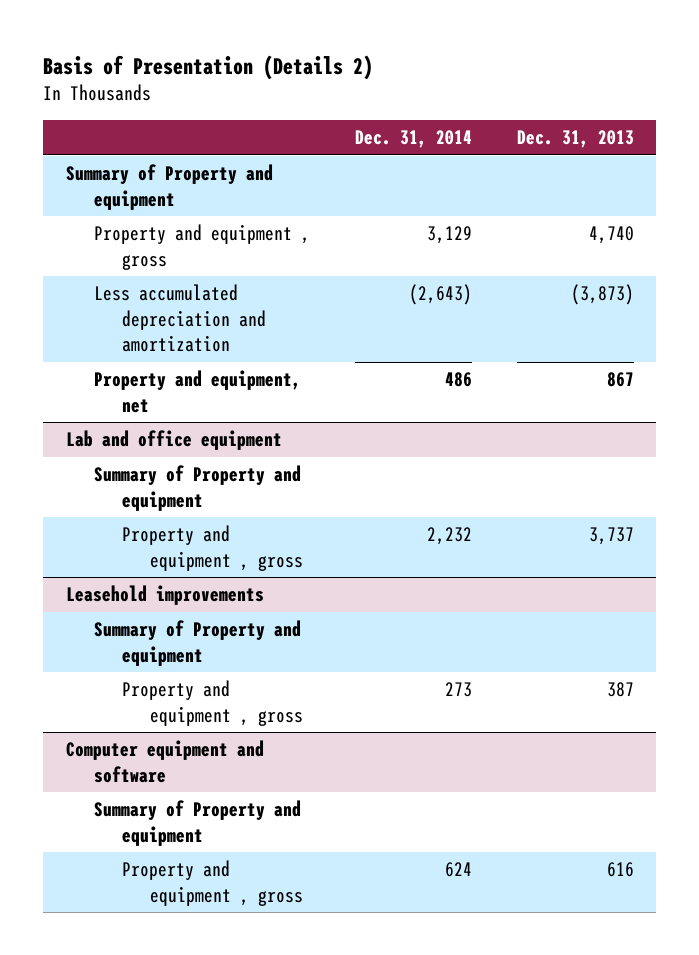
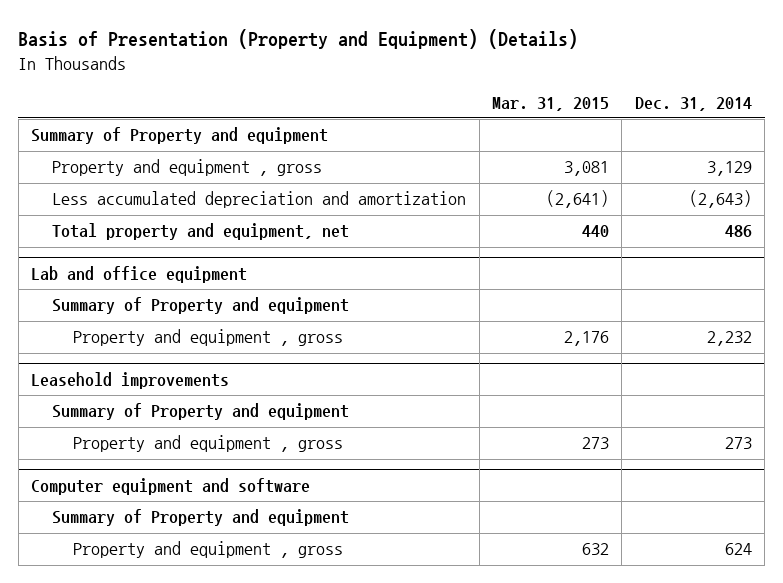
[43,54,374,80] Basis of Presentation (Details 2) -> [18,29,579,50] Basis of Presentation (Property and Equipment) (Details)
[516,130,634,149] Dec. 31, 2013 -> none
none -> [492,96,610,111] Mar. 31, 2015
[93,370,301,413] Property and equipment, net -> [52,223,350,241] Total property and equipment, net

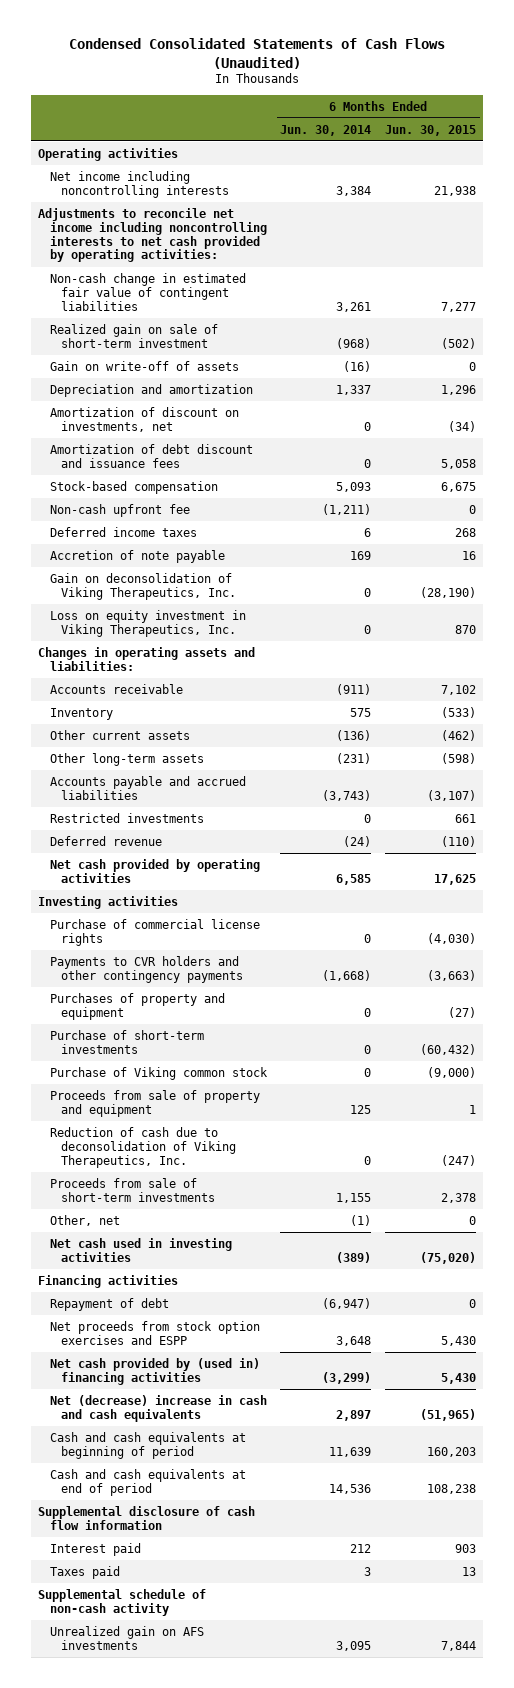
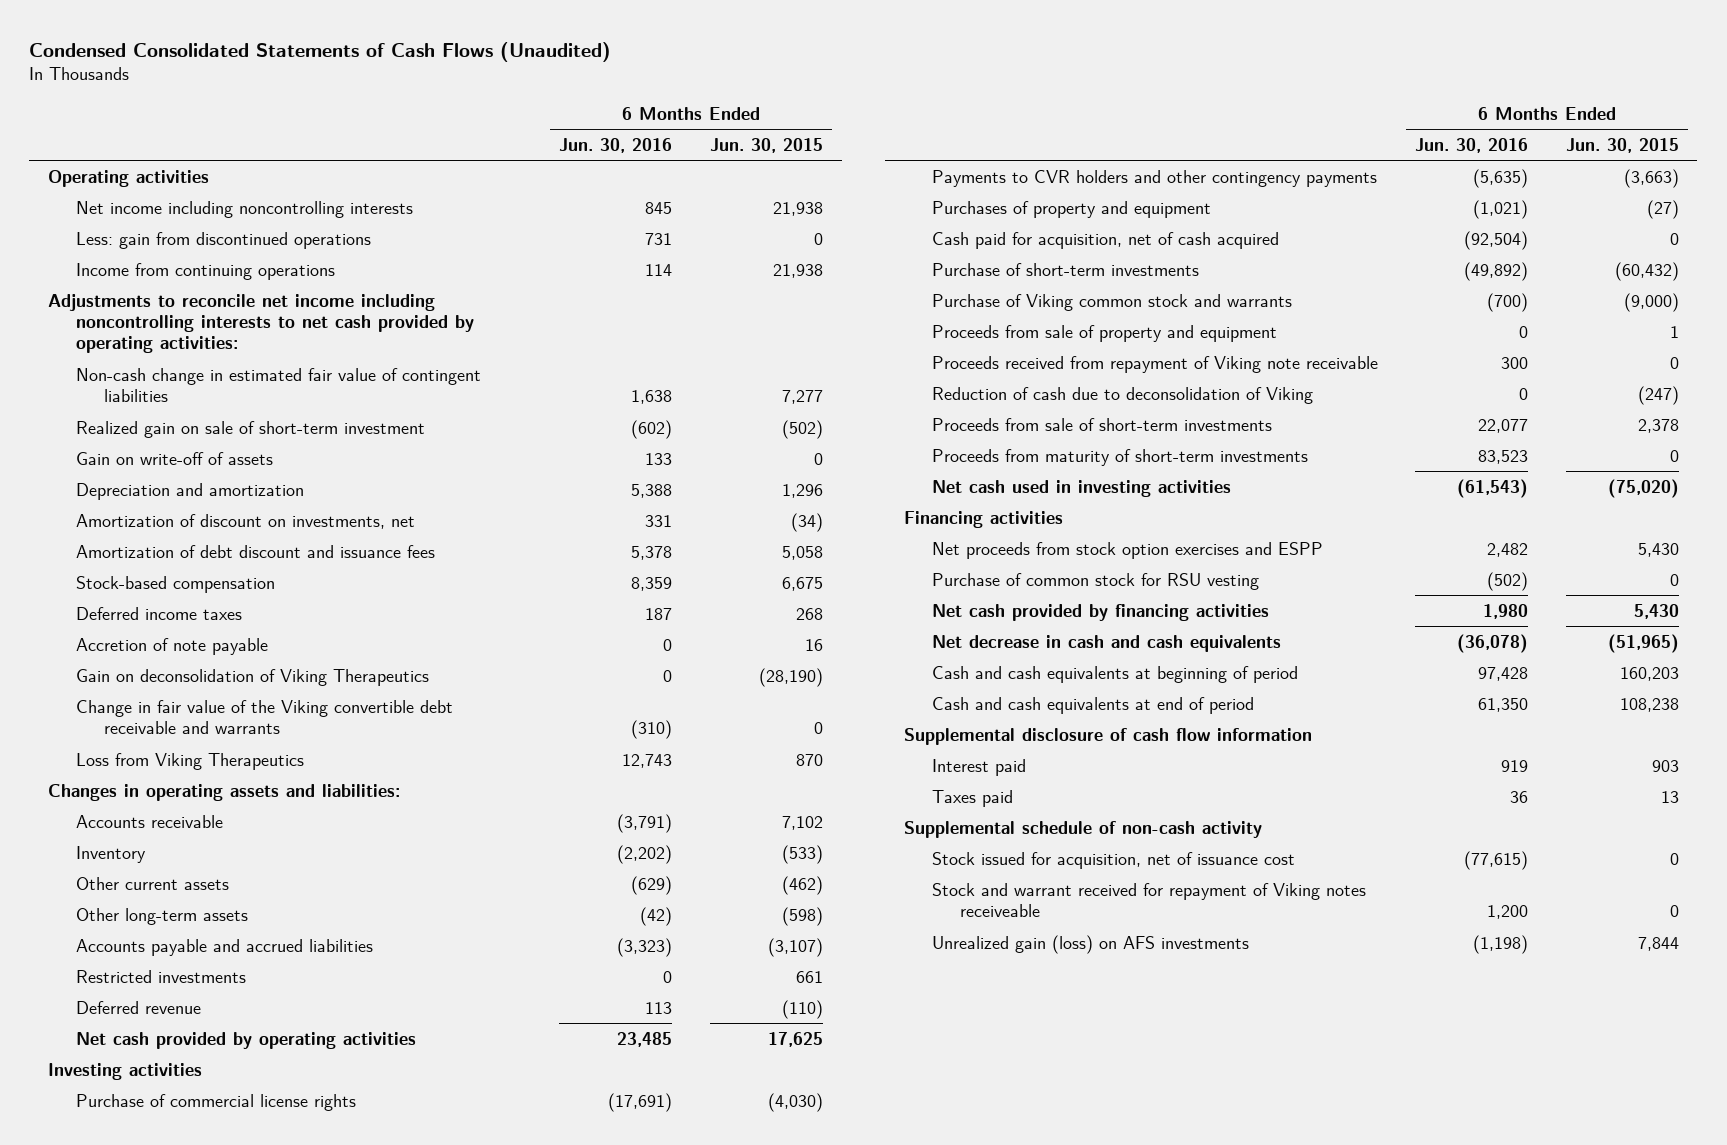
[280,124,372,136] Jun. 30, 2014 -> none
none -> [559,137,673,153] Jun. 30, 2016
none -> [76,231,372,249] Less: gain from discontinued operations
none -> [76,262,336,280] Income from continuing operations
[49,503,190,517] Non-cash upfront fee -> none
[49,572,237,600] Gain on deconsolidation of Viking Therapeutics, Inc. -> [76,668,430,686] Gain on deconsolidation of Viking Therapeutics
none -> [76,699,454,735] Change in fair value of the Viking convertible debt receivable and warrants
[49,609,246,637] Loss on equity investment in Viking Therapeutics, Inc. -> [76,752,305,770] Loss from Viking Therapeutics
none -> [931,231,1279,249] Cash paid for acquisition, net of cash acquired
[49,1066,268,1080] Purchase of Viking common stock -> [931,293,1292,311] Purchase of Viking common stock and warrants
none -> [931,355,1378,373] Proceeds received from repayment of Viking note receivable
[49,1126,237,1168] Reduction of cash due to deconsolidation of Viking Therapeutics, Inc. -> [931,386,1313,404] Reduction of cash due to deconsolidation of Viking
[49,1214,120,1226] Other, net -> none
none -> [931,448,1308,466] Proceeds from maturity of short-term investments
[49,1297,169,1311] Repayment of debt -> none
none -> [931,572,1259,590] Purchase of common stock for RSU vesting
[49,1357,260,1385] Net cash provided by (used in) financing activities -> [931,603,1269,621] Net cash provided by financing activities
[49,1394,267,1422] Net (decrease) increase in cash and cash equivalents -> [931,634,1281,652] Net decrease in cash and cash equivalents
none -> [931,851,1295,869] Stock issued for acquisition, net of issuance cost
none -> [931,882,1366,918] Stock and warrant received for repayment of Viking notes receiveable
[49,1625,204,1650] Unrealized gain on AFS investments -> [931,934,1249,954] Unrealized gain (loss) on AFS investments

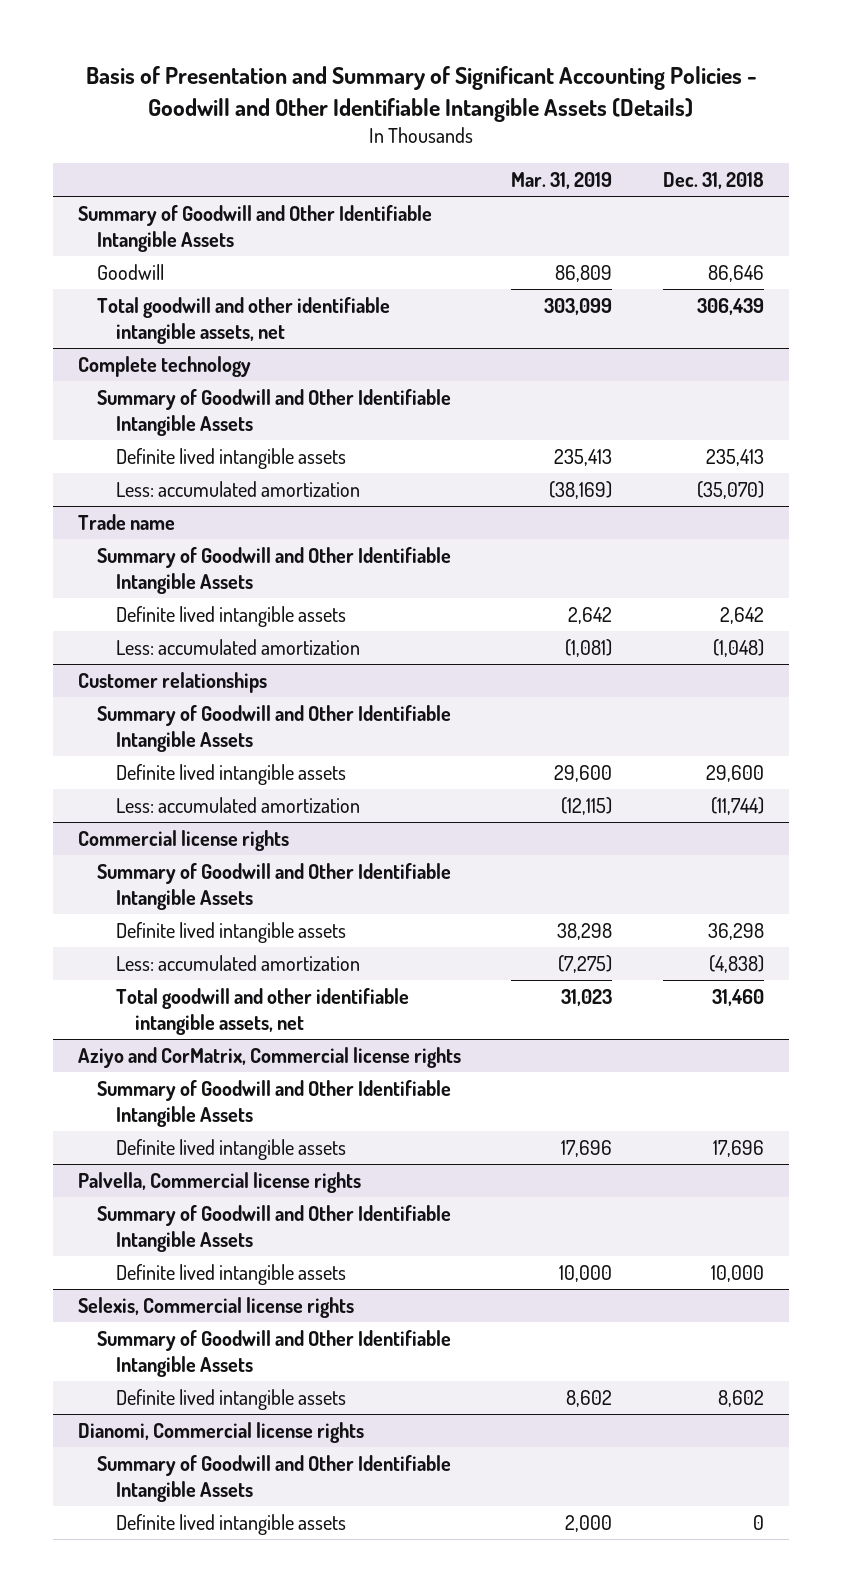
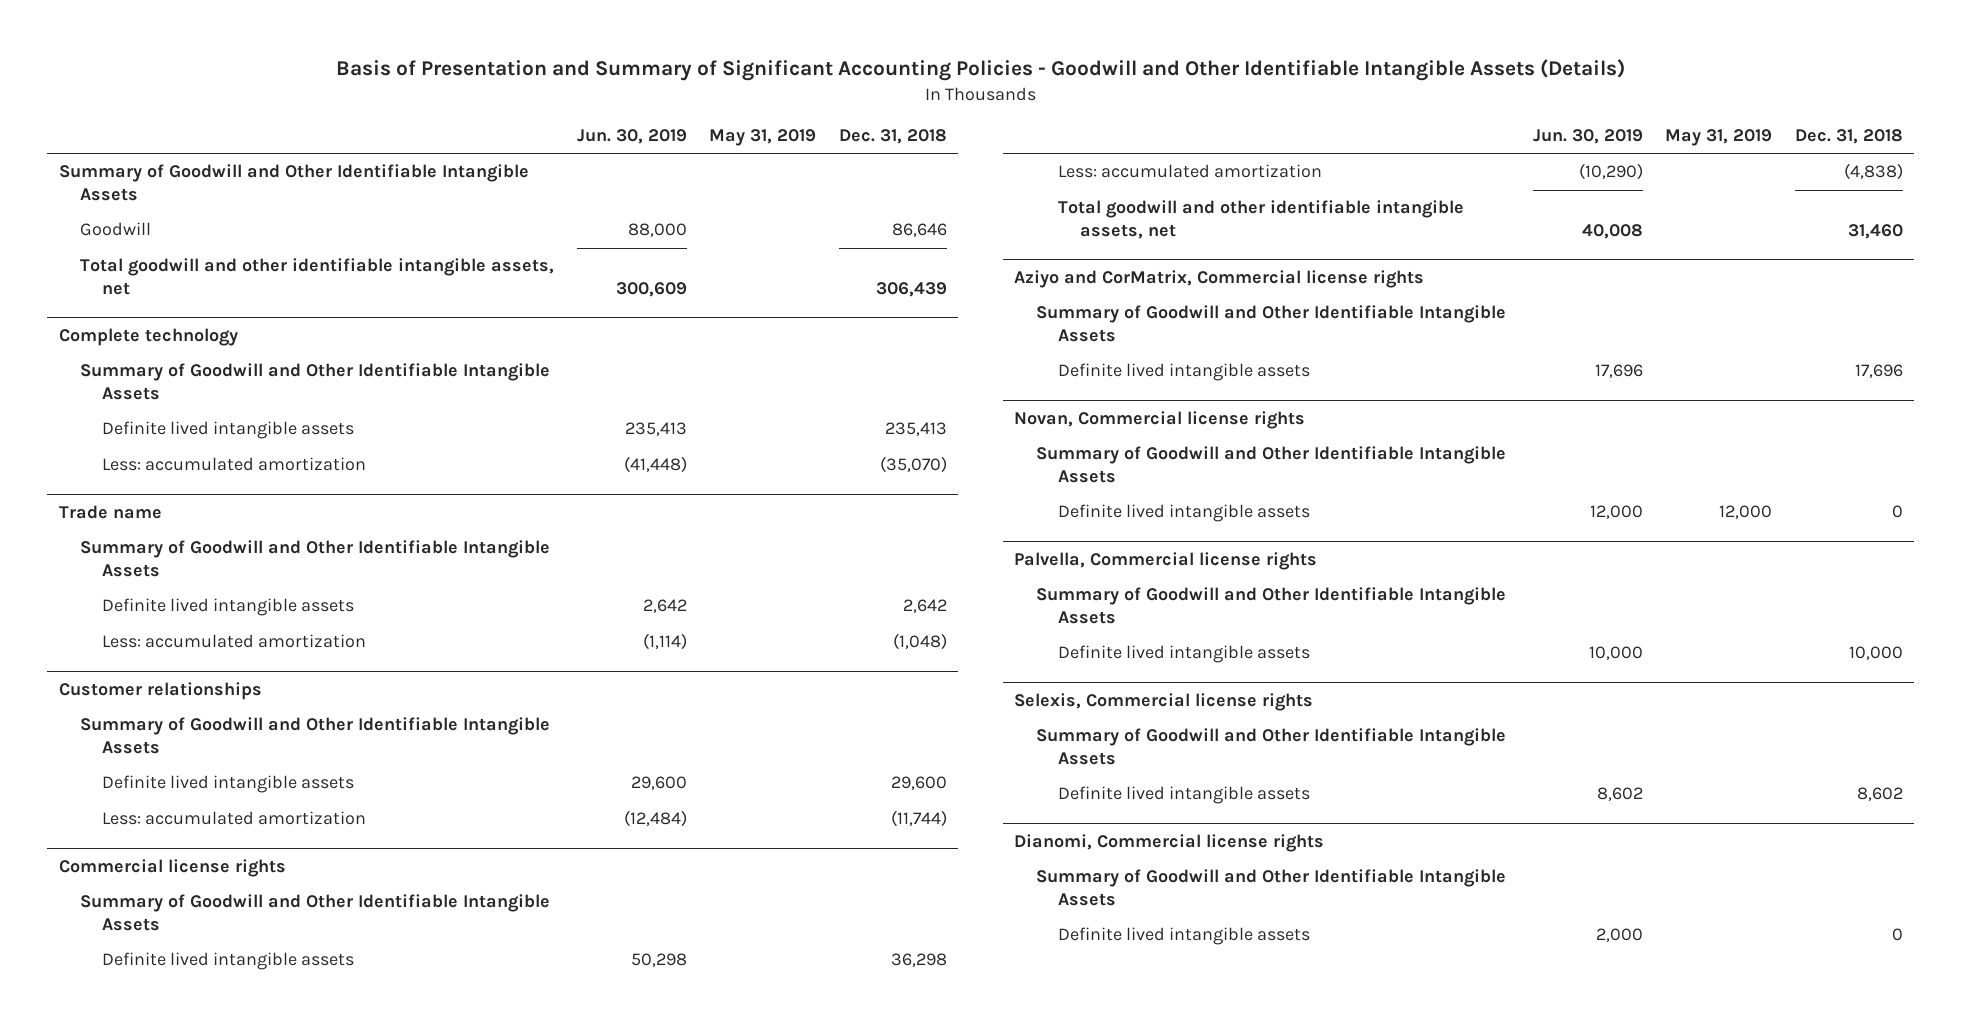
[511,172,613,190] Mar. 31, 2019 -> none
none -> [576,129,687,145] Jun. 30, 2019
none -> [709,129,817,147] May 31, 2019
none -> [1014,410,1306,429] Novan, Commercial license rights
none -> [1036,446,1507,484] Summary of Goodwill and Other Identifiable Intangible Assets
none -> [1057,504,1310,523] Definite lived intangible assets

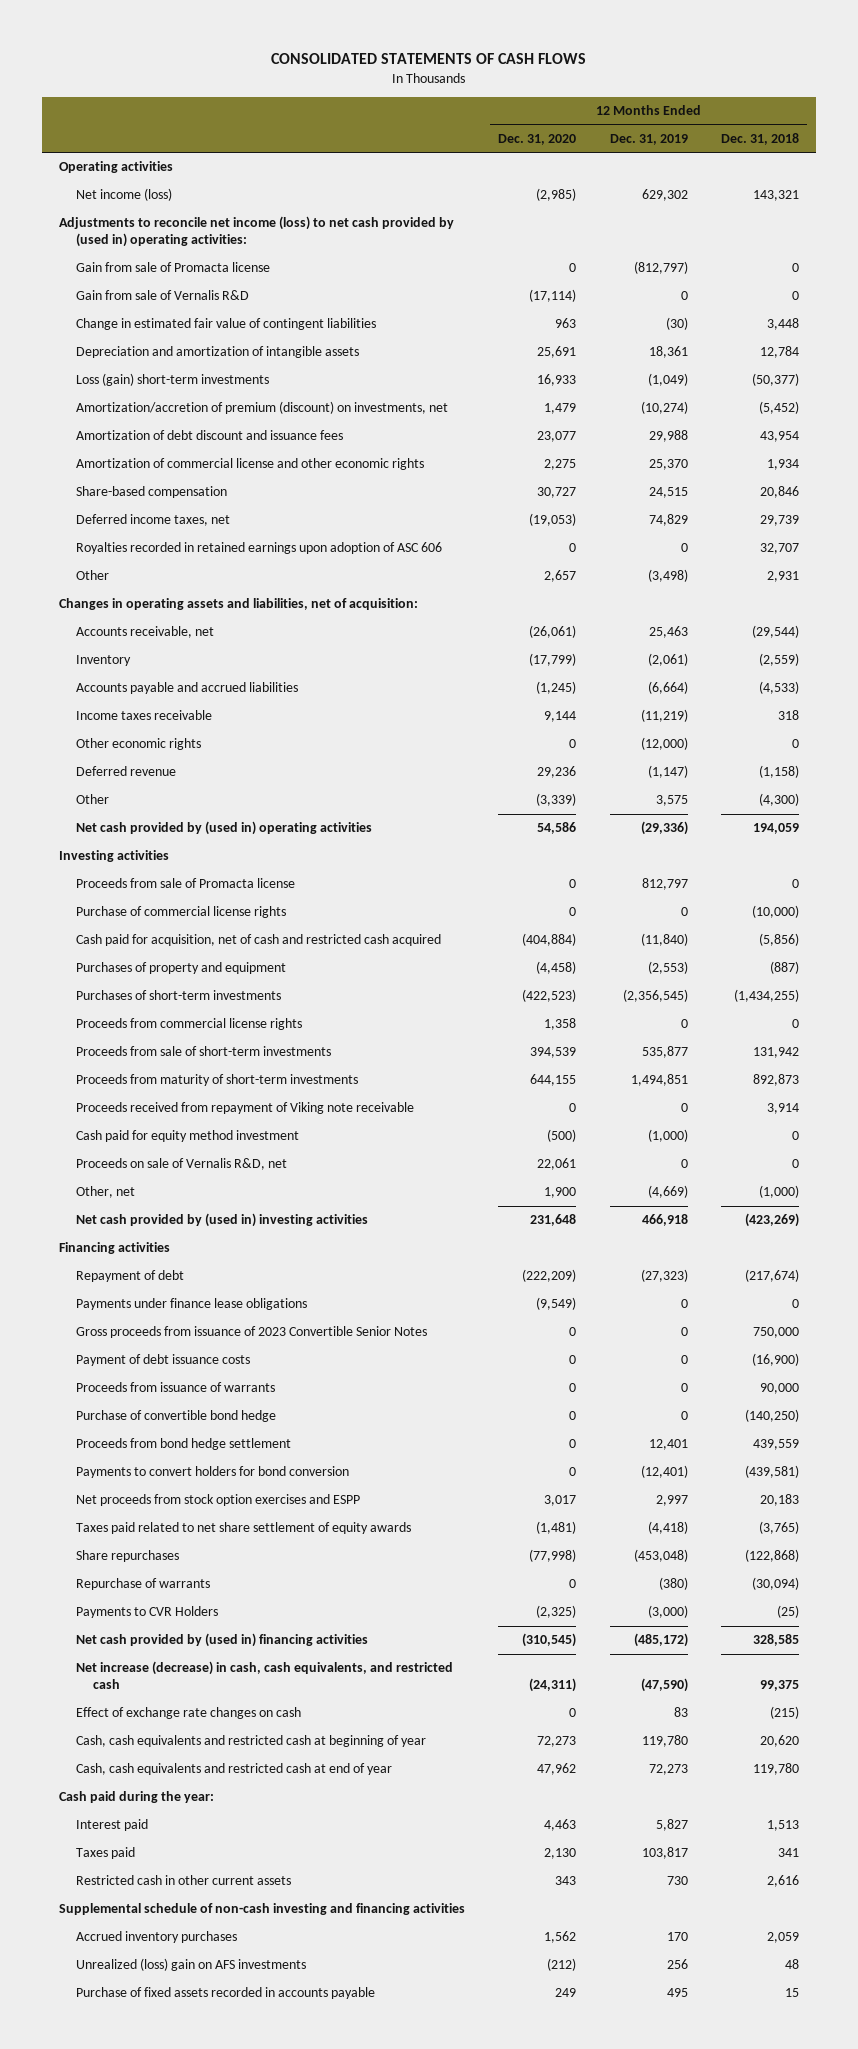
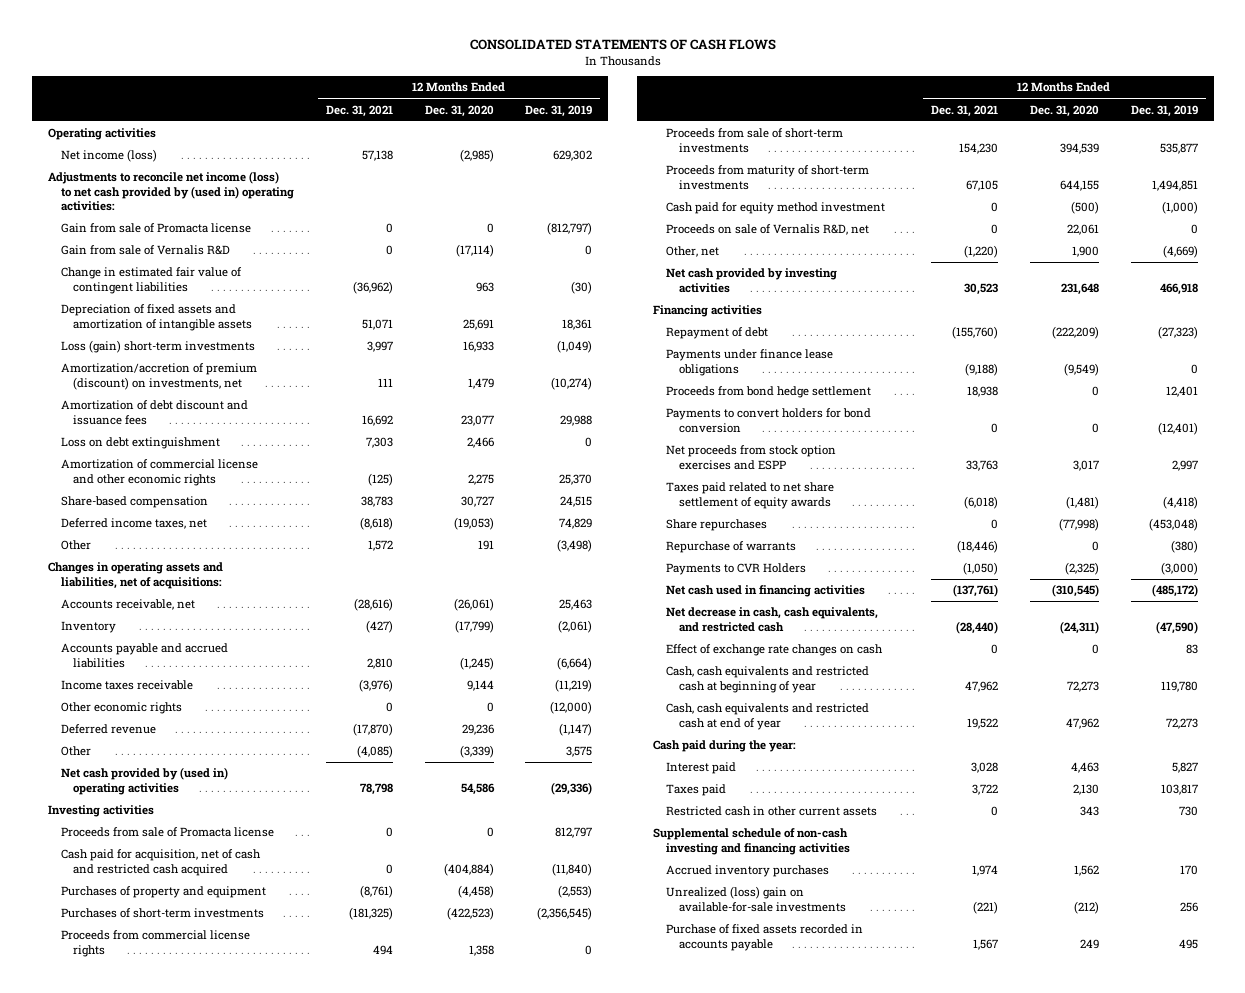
[721,133,800,146] Dec. 31, 2018 -> none
none -> [325,104,393,117] Dec. 31, 2021
[75,346,359,359] Depreciation and amortization of intangible assets -> [60,304,253,331] Depreciation of fixed assets and amortization of intangible assets
none -> [60,437,220,450] Loss on debt extinguishment
[75,542,442,555] Royalties recorded in retained earnings upon adoption of ASC 606 -> none
[544,570,577,583] 2,657 -> [477,540,494,551] 191
[58,598,418,611] Changes in operating assets and liabilities, net of acquisition: -> [47,562,223,589] Changes in operating assets and liabilities, net of acquisitions:
[75,906,286,919] Purchase of commercial license rights -> none
[75,1102,414,1115] Proceeds received from repayment of Viking note receivable -> none
[75,1213,368,1228] Net cash provided by (used in) investing activities -> [665,268,837,293] Net cash provided by investing activities
[75,1326,427,1339] Gross proceeds from issuance of 2023 Convertible Senior Notes -> none
[75,1354,250,1367] Payment of debt issuance costs -> none
[75,1382,275,1393] Proceeds from issuance of warrants -> none
[75,1410,276,1423] Purchase of convertible bond hedge -> none
[75,1633,368,1648] Net cash provided by (used in) financing activities -> [665,585,865,598] Net cash used in financing activities
[75,1661,453,1690] Net increase (decrease) in cash, cash equivalents, and restricted cash -> [665,607,878,632] Net decrease in cash, cash equivalents, and restricted cash
[75,1958,306,1972] Unrealized (loss) gain on AFS investments -> [665,886,846,912] Unrealized (loss) gain on available-for-sale investments

